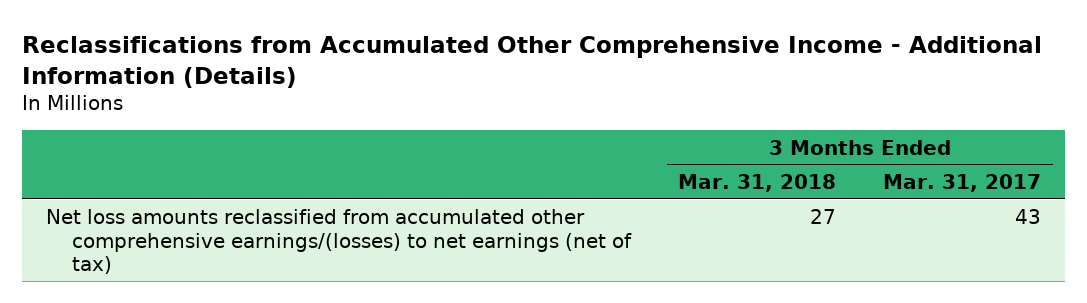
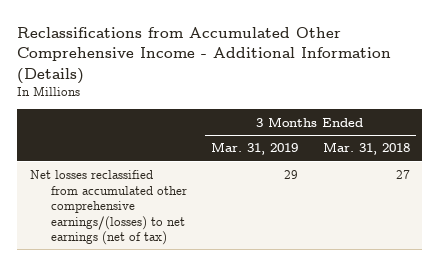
[883,173,1042,192] Mar. 31, 2017 -> none
none -> [211,142,299,156] Mar. 31, 2019
[45,209,633,275] Net loss amounts reclassified from accumulated other comprehensive earnings/(losses) to net earnings (net of tax) -> [29,170,187,246] Net losses reclassified from accumulated other comprehensive earnings/(losses) to net earnings (net of tax)

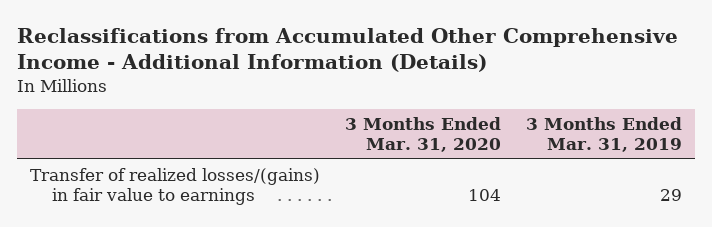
[322,142,410,156] Mar. 31, 2018 -> none
none -> [344,117,501,152] 3 Months Ended Mar. 31, 2020
[29,170,187,246] Net losses reclassified from accumulated other comprehensive earnings/(losses) to net earnings (net of tax) -> [29,168,320,205] Transfer of realized losses/(gains) in fair value to earnings

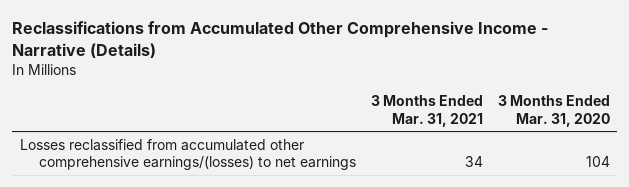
[17,28,679,73] Reclassifications from Accumulated Other Comprehensive Income - Additional Information (Details) -> [12,20,549,58] Reclassifications from Accumulated Other Comprehensive Income - Narrative (Details)
[526,117,683,152] 3 Months Ended Mar. 31, 2019 -> none
none -> [370,95,483,127] 3 Months Ended Mar. 31, 2021
[29,168,320,205] Transfer of realized losses/(gains) in fair value to earnings -> [19,138,356,171] Losses reclassified from accumulated other comprehensive earnings/(losses) to net earnings

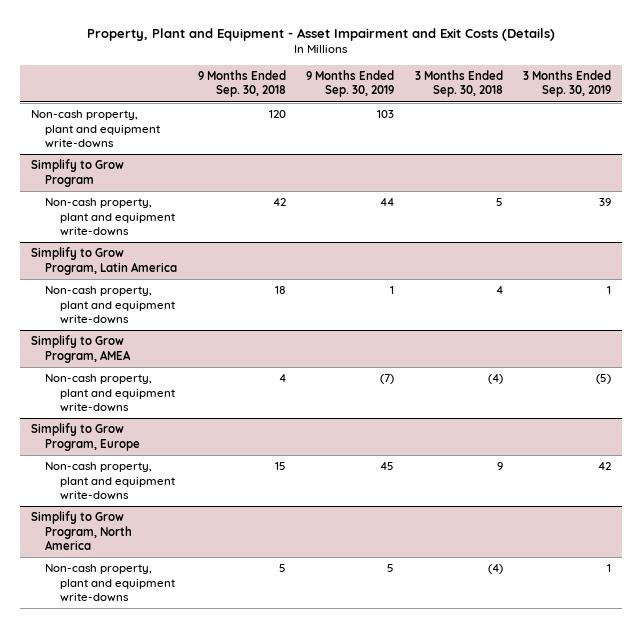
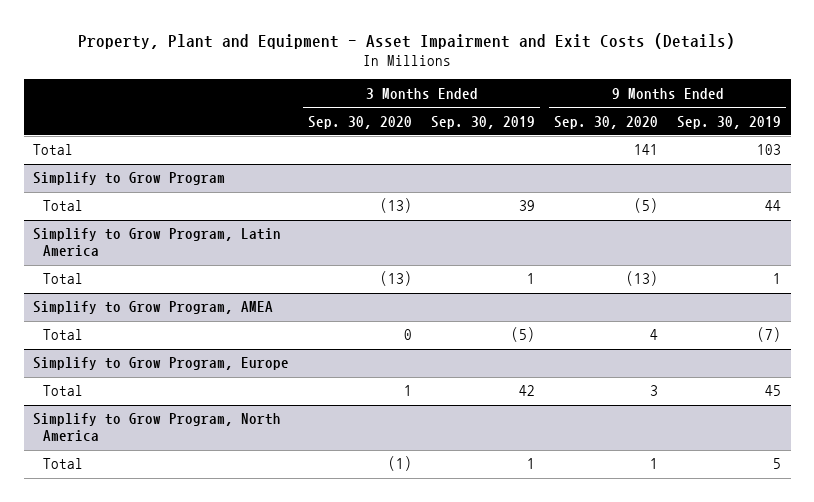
[197,70,286,98] 9 Months Ended Sep. 30, 2018 -> none
[414,70,503,98] 3 Months Ended Sep. 30, 2018 -> none
none -> [308,115,413,129] Sep. 30, 2020
none -> [554,115,659,129] Sep. 30, 2020
[30,110,161,148] Non-cash property, plant and equipment write-downs -> [33,144,74,156] Total
[45,198,176,236] Non-cash property, plant and equipment write-downs -> [43,200,84,212] Total
[45,286,176,324] Non-cash property, plant and equipment write-downs -> [43,273,84,285] Total
[45,374,176,412] Non-cash property, plant and equipment write-downs -> [43,329,84,341] Total
[45,462,176,500] Non-cash property, plant and equipment write-downs -> [43,385,84,397] Total
[45,564,176,602] Non-cash property, plant and equipment write-downs -> [43,458,84,470] Total

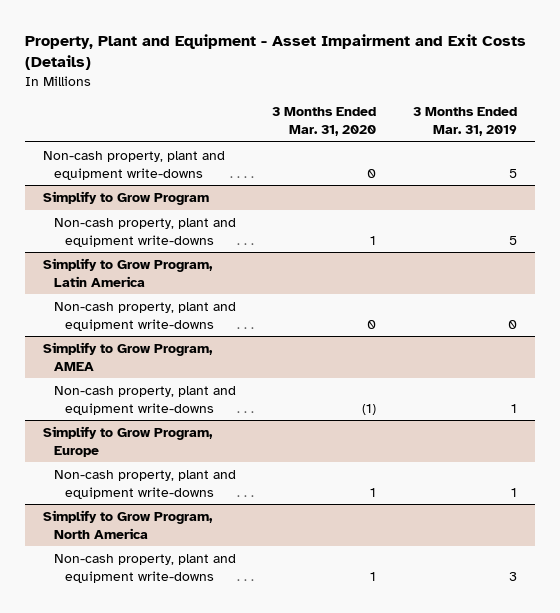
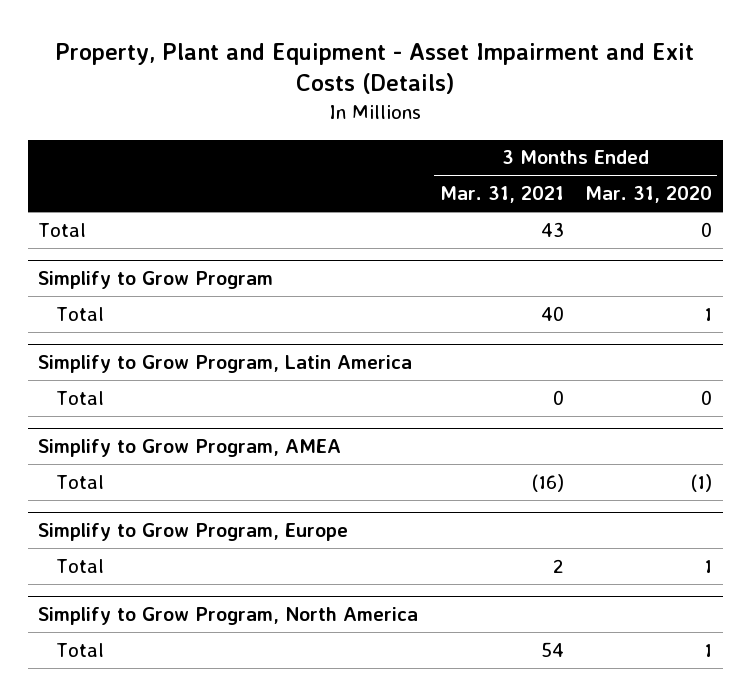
[412,107,517,136] 3 Months Ended Mar. 31, 2019 -> none
none -> [439,186,564,204] Mar. 31, 2021
[42,151,225,180] Non-cash property, plant and equipment write-downs -> [38,222,87,237] Total
[54,218,237,247] Non-cash property, plant and equipment write-downs -> [55,306,104,321] Total
[54,302,237,331] Non-cash property, plant and equipment write-downs -> [55,390,104,405] Total
[54,386,237,415] Non-cash property, plant and equipment write-downs -> [55,474,104,489] Total
[54,470,237,499] Non-cash property, plant and equipment write-downs -> [55,558,104,573] Total
[54,554,237,583] Non-cash property, plant and equipment write-downs -> [55,642,104,657] Total

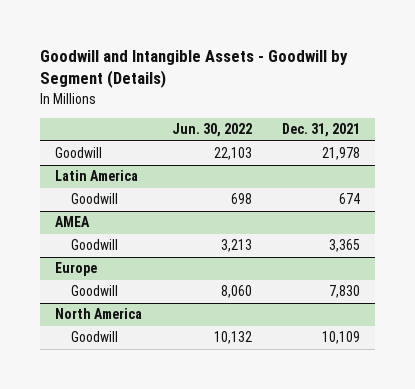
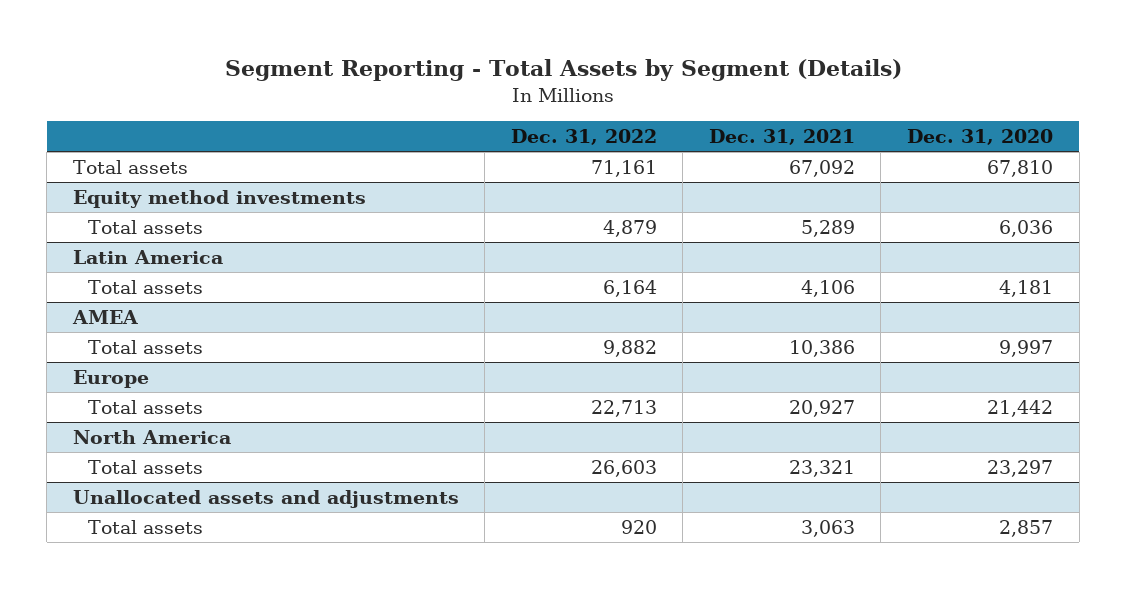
[40,50,349,89] Goodwill and Intangible Assets - Goodwill by Segment (Details) -> [224,59,902,82] Segment Reporting - Total Assets by Segment (Details)
[172,123,253,138] Jun. 30, 2022 -> none
none -> [510,129,657,146] Dec. 31, 2022
none -> [907,129,1054,146] Dec. 31, 2020
[55,147,103,159] Goodwill -> none
none -> [72,160,188,175] Total assets
none -> [72,190,366,209] Equity method investments
none -> [87,220,203,235] Total assets
[71,193,119,205] Goodwill -> none
none -> [87,280,203,295] Total assets
[71,239,119,251] Goodwill -> none
none -> [87,340,203,355] Total assets
[71,285,119,297] Goodwill -> none
none -> [87,400,203,415] Total assets
[71,331,119,343] Goodwill -> none
none -> [87,460,203,475] Total assets
none -> [72,490,459,509] Unallocated assets and adjustments
none -> [87,520,203,535] Total assets

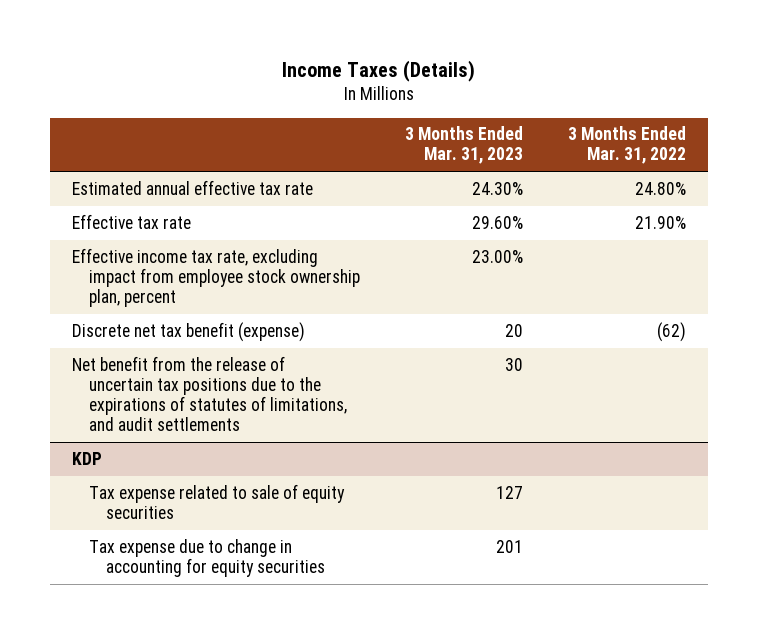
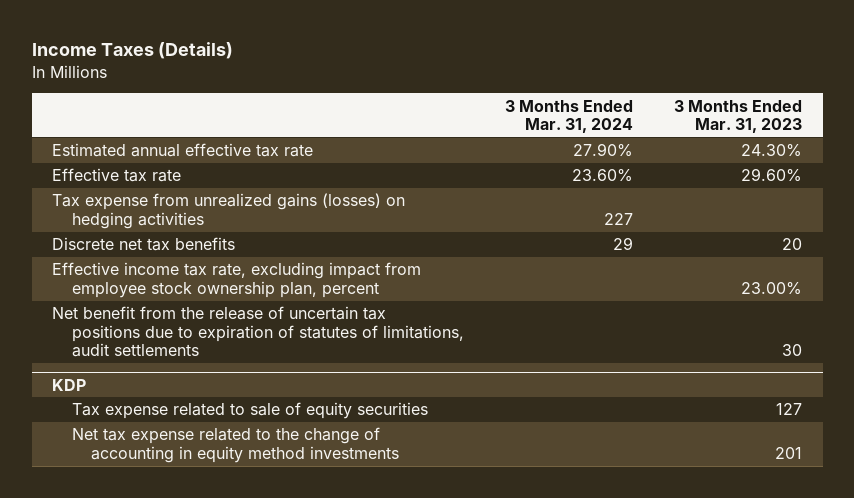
[568,126,687,165] 3 Months Ended Mar. 31, 2022 -> none
none -> [504,99,633,133] 3 Months Ended Mar. 31, 2024
none -> [52,193,406,229] Tax expense from unrealized gains (losses) on hedging activities
none -> [52,237,236,252] Discrete net tax benefits
[72,321,306,342] Discrete net tax benefit (expense) -> none
[72,355,348,431] Net benefit from the release of uncertain tax positions due to the expirations of statutes of limitations, and audit settlements -> [52,306,464,357] Net benefit from the release of uncertain tax positions due to expiration of statutes of limitations, audit settlements
[89,538,326,577] Tax expense due to change in accounting for equity securities -> [71,427,400,463] Net tax expense related to the change of accounting in equity method investments

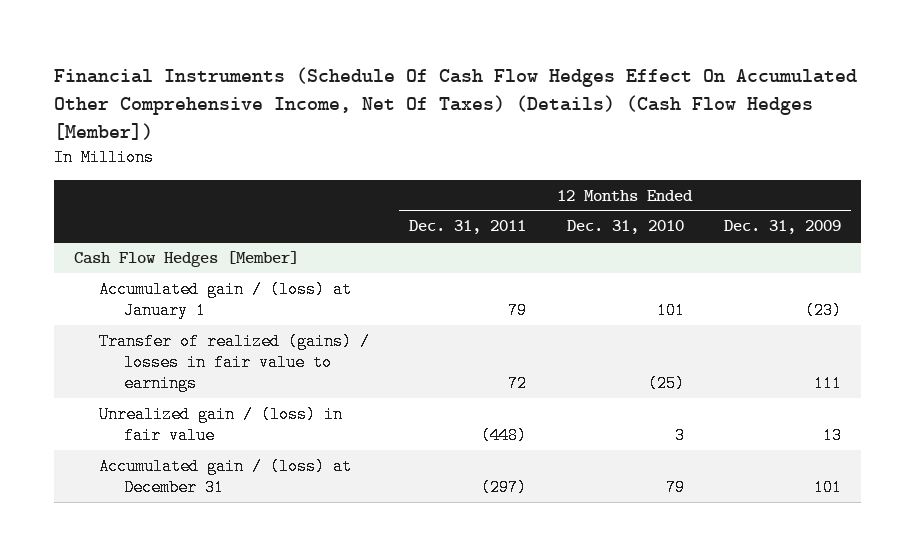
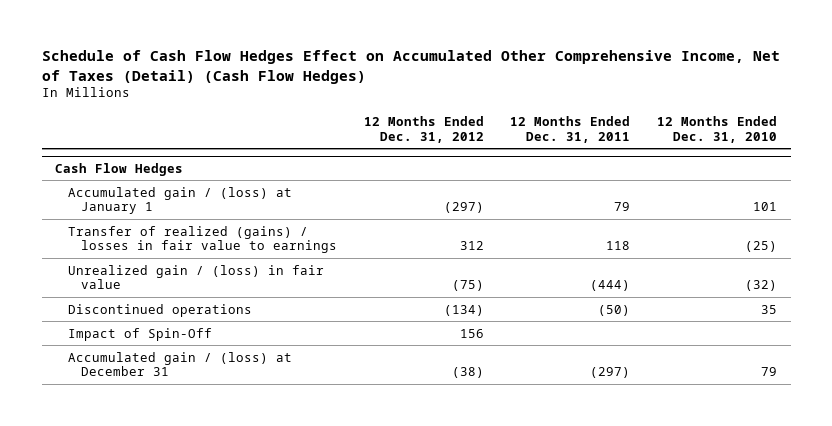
[53,66,857,140] Financial Instruments (Schedule Of Cash Flow Hedges Effect On Accumulated Other Comprehensive Income, Net Of Taxes) (Details) (Cash Flow Hedges [Member]) -> [41,50,780,84] Schedule of Cash Flow Hedges Effect on Accumulated Other Comprehensive Income, Net of Taxes (Detail) (Cash Flow Hedges)
[723,220,841,235] Dec. 31, 2009 -> none
none -> [363,116,484,143] 12 Months Ended Dec. 31, 2012
[74,250,300,267] Cash Flow Hedges [Member] -> [55,162,184,176] Cash Flow Hedges
[508,375,528,393] 72 -> [606,241,631,251] 118
[481,426,528,444] (448) -> [590,280,631,292] (444)
[674,426,685,444] 3 -> [745,280,778,292] (32)
none -> [67,303,252,317] Discontinued operations
none -> [67,327,212,341] Impact of Spin-Off

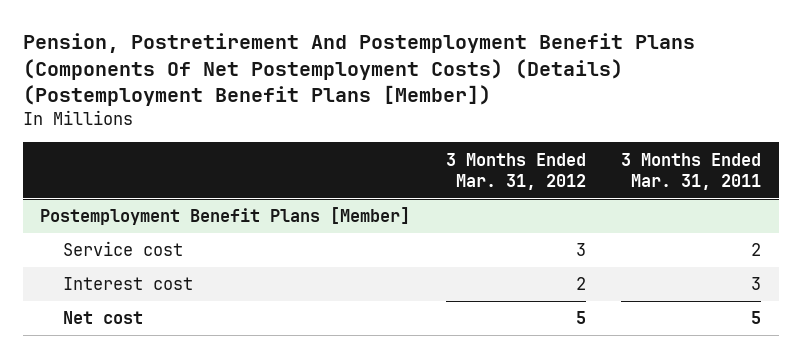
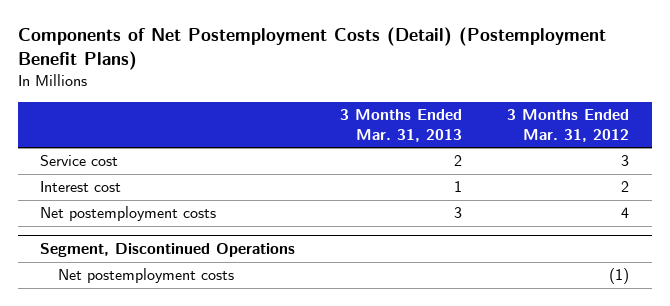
[22,33,695,107] Pension, Postretirement And Postemployment Benefit Plans (Components Of Net Postemployment Costs) (Details) (Postemployment Benefit Plans [Member]) -> [17,27,606,71] Components of Net Postemployment Costs (Detail) (Postemployment Benefit Plans)
[621,152,762,190] 3 Months Ended Mar. 31, 2011 -> none
none -> [340,108,463,142] 3 Months Ended Mar. 31, 2013
[40,207,411,226] Postemployment Benefit Plans [Member] -> none
[63,311,144,325] Net cost -> [40,206,217,222] Net postemployment costs
[575,311,586,325] 5 -> [621,207,630,219] 4
none -> [40,243,296,258] Segment, Discontinued Operations
none -> [57,268,234,284] Net postemployment costs

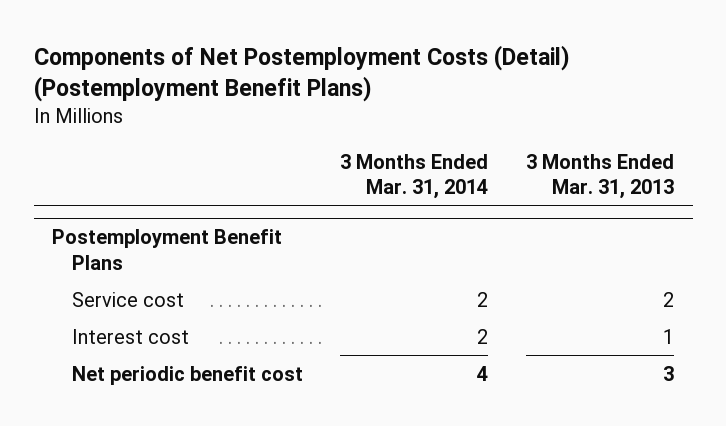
[507,108,630,142] 3 Months Ended Mar. 31, 2012 -> none
none -> [340,153,489,200] 3 Months Ended Mar. 31, 2014
none -> [52,229,283,270] Postemployment Benefit Plans
[40,243,296,258] Segment, Discontinued Operations -> none
[57,268,234,284] Net postemployment costs -> none
[40,206,217,222] Net postemployment costs -> [72,365,304,385] Net periodic benefit cost

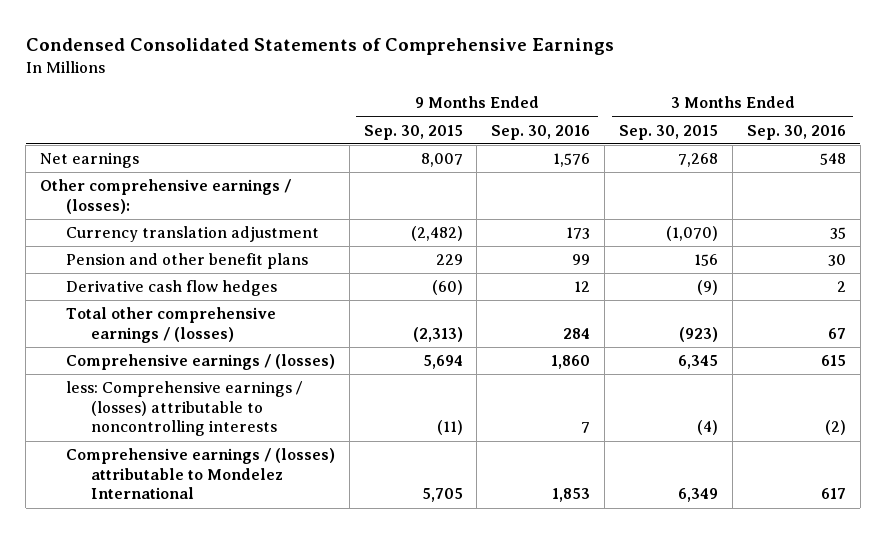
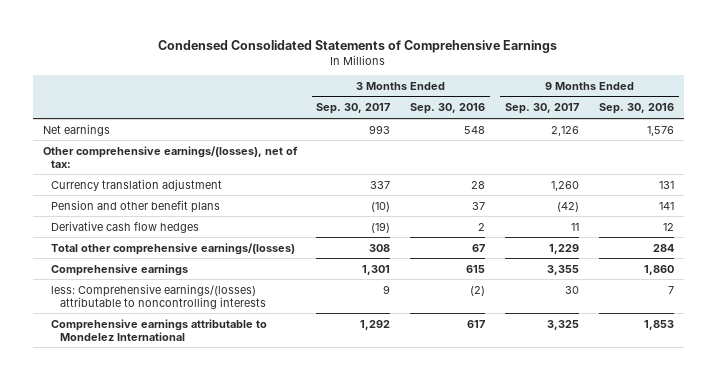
[363,124,463,140] Sep. 30, 2015 -> none
[619,124,719,140] Sep. 30, 2015 -> none
none -> [316,103,391,115] Sep. 30, 2017
none -> [505,103,580,115] Sep. 30, 2017
[40,179,292,214] Other comprehensive earnings / (losses): -> [42,145,298,168] Other comprehensive earnings/(losses), net of tax:
[566,227,591,240] 173 -> [659,180,675,189] 131
[830,227,847,240] 35 -> [471,180,486,189] 28
[572,254,591,266] 99 -> [659,201,675,210] 141
[828,254,847,267] 30 -> [472,201,486,210] 37
[65,307,276,343] Total other comprehensive earnings / (losses) -> [51,242,296,255] Total other comprehensive earnings/(losses)
[65,354,335,371] Comprehensive earnings / (losses) -> [51,263,189,276] Comprehensive earnings
[65,381,303,437] less: Comprehensive earnings / (losses) attributable to noncontrolling interests -> [51,283,266,309] less: Comprehensive earnings/(losses) attributable to noncontrolling interests
[65,448,335,500] Comprehensive earnings / (losses) attributable to Mondelez International -> [51,318,268,341] Comprehensive earnings attributable to Mondelez International

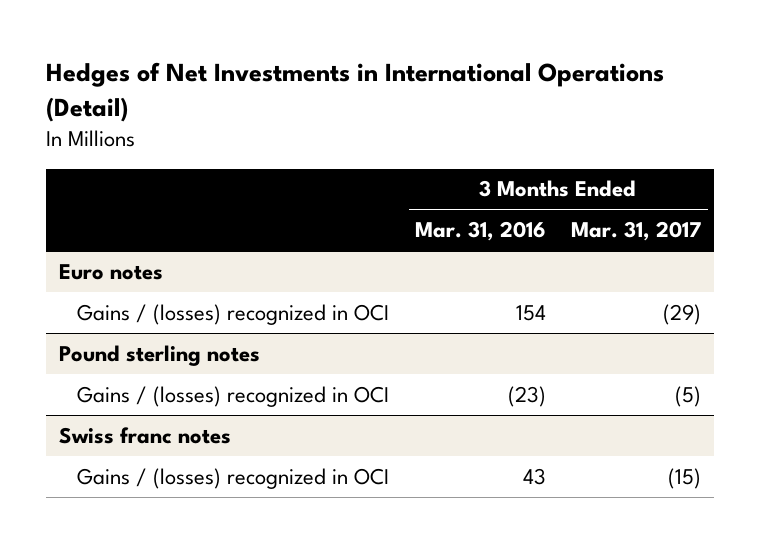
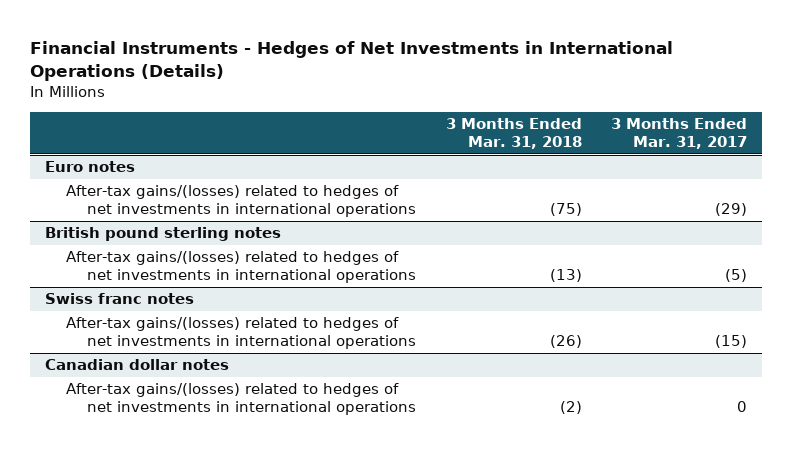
[46,61,665,122] Hedges of Net Investments in International Operations (Detail) -> [30,40,674,81] Financial Instruments - Hedges of Net Investments in International Operations (Details)
[414,221,546,242] Mar. 31, 2016 -> none
none -> [445,118,582,150] 3 Months Ended Mar. 31, 2018
[77,303,390,325] Gains / (losses) recognized in OCI -> [66,185,416,218] After-tax gains/(losses) related to hedges of net investments in international operations
[58,344,260,366] Pound sterling notes -> [45,227,282,242] British pound sterling notes
[77,385,390,407] Gains / (losses) recognized in OCI -> [66,251,416,284] After-tax gains/(losses) related to hedges of net investments in international operations
[77,467,390,489] Gains / (losses) recognized in OCI -> [66,317,416,350] After-tax gains/(losses) related to hedges of net investments in international operations
none -> [45,359,230,371] Canadian dollar notes
none -> [66,383,416,416] After-tax gains/(losses) related to hedges of net investments in international operations

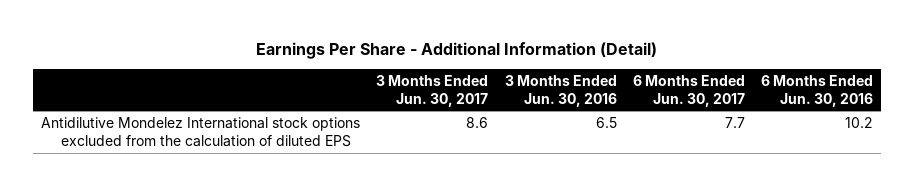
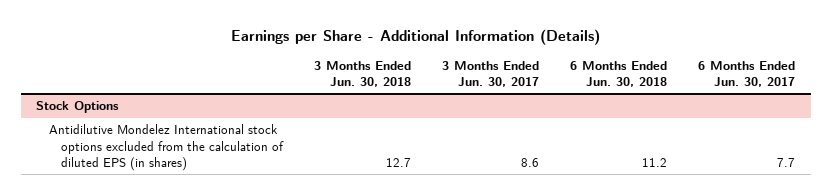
[256,41,658,59] Earnings Per Share - Additional Information (Detail) -> [230,28,600,45] Earnings per Share - Additional Information (Details)
[504,74,617,107] 3 Months Ended Jun. 30, 2016 -> none
[761,74,874,107] 6 Months Ended Jun. 30, 2016 -> none
none -> [314,61,412,88] 3 Months Ended Jun. 30, 2018
none -> [570,61,668,88] 6 Months Ended Jun. 30, 2018
none -> [36,101,120,114] Stock Options
[41,116,361,147] Antidilutive Mondelez International stock options excluded from the calculation of diluted EPS -> [48,124,285,171] Antidilutive Mondelez International stock options excluded from the calculation of diluted EPS (in shares)

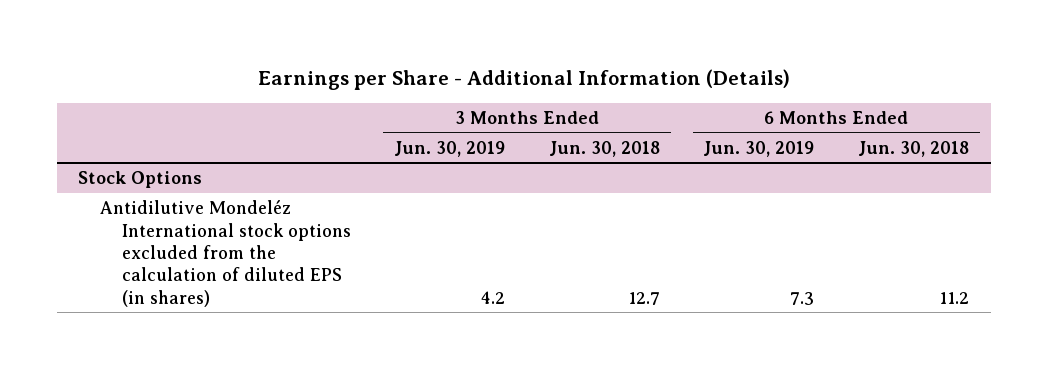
[442,61,540,88] 3 Months Ended Jun. 30, 2017 -> none
[698,61,796,88] 6 Months Ended Jun. 30, 2017 -> none
none -> [394,140,506,157] Jun. 30, 2019
none -> [703,140,815,157] Jun. 30, 2019
[48,124,285,171] Antidilutive Mondelez International stock options excluded from the calculation of diluted EPS (in shares) -> [100,200,351,307] Antidilutive Mondeléz International stock options excluded from the calculation of diluted EPS (in shares)

